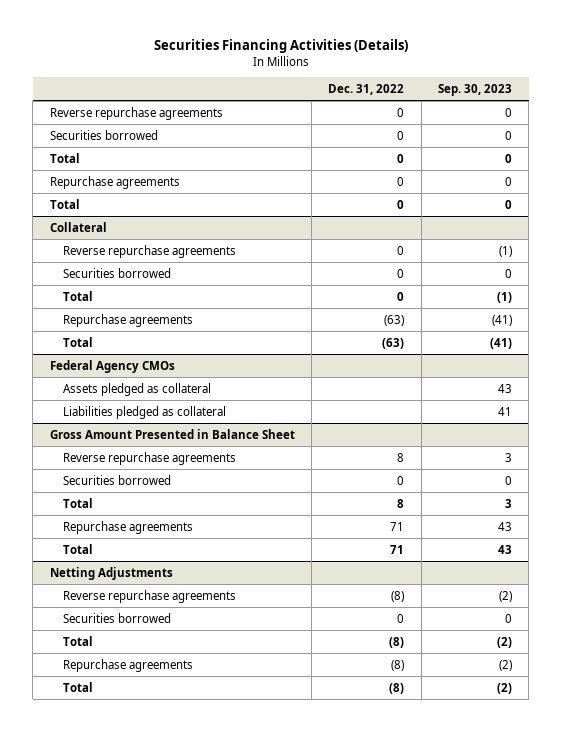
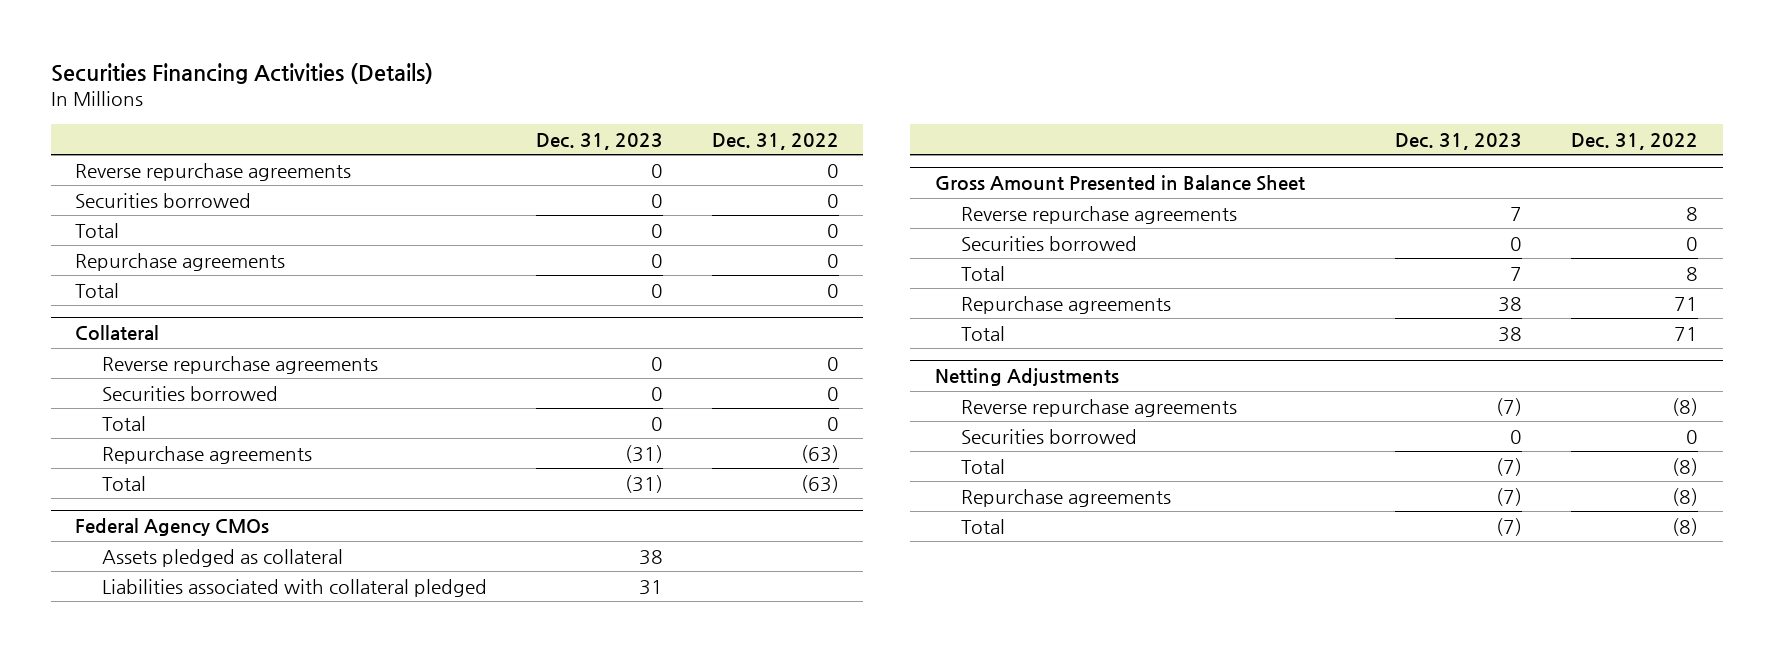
[437,83,512,96] Sep. 30, 2023 -> none
none -> [535,132,663,150] Dec. 31, 2023
[63,405,227,419] Liabilities pledged as collateral -> [101,578,487,597] Liabilities associated with collateral pledged

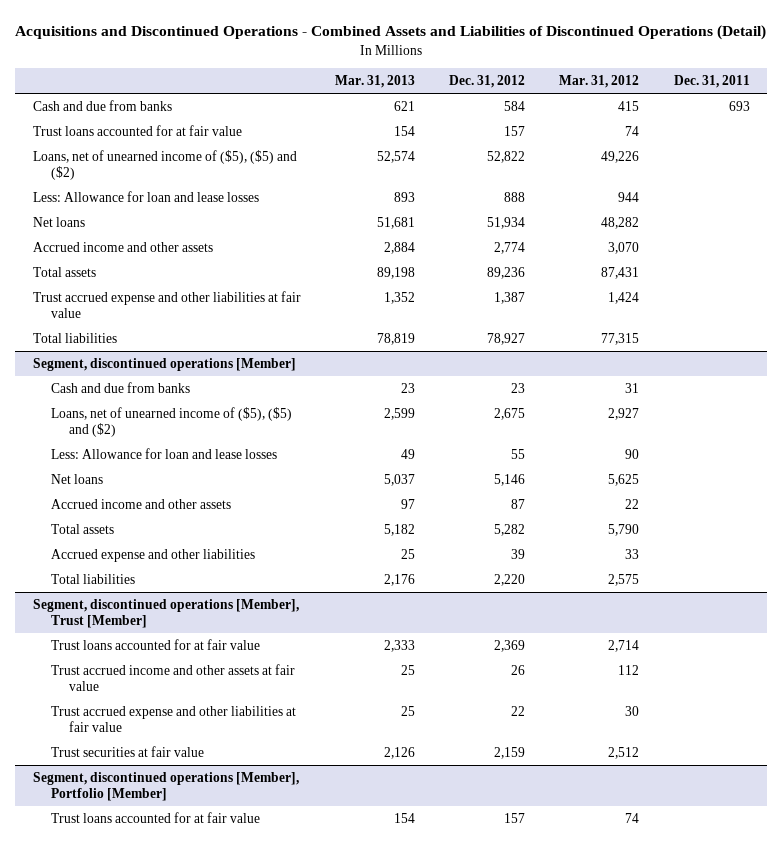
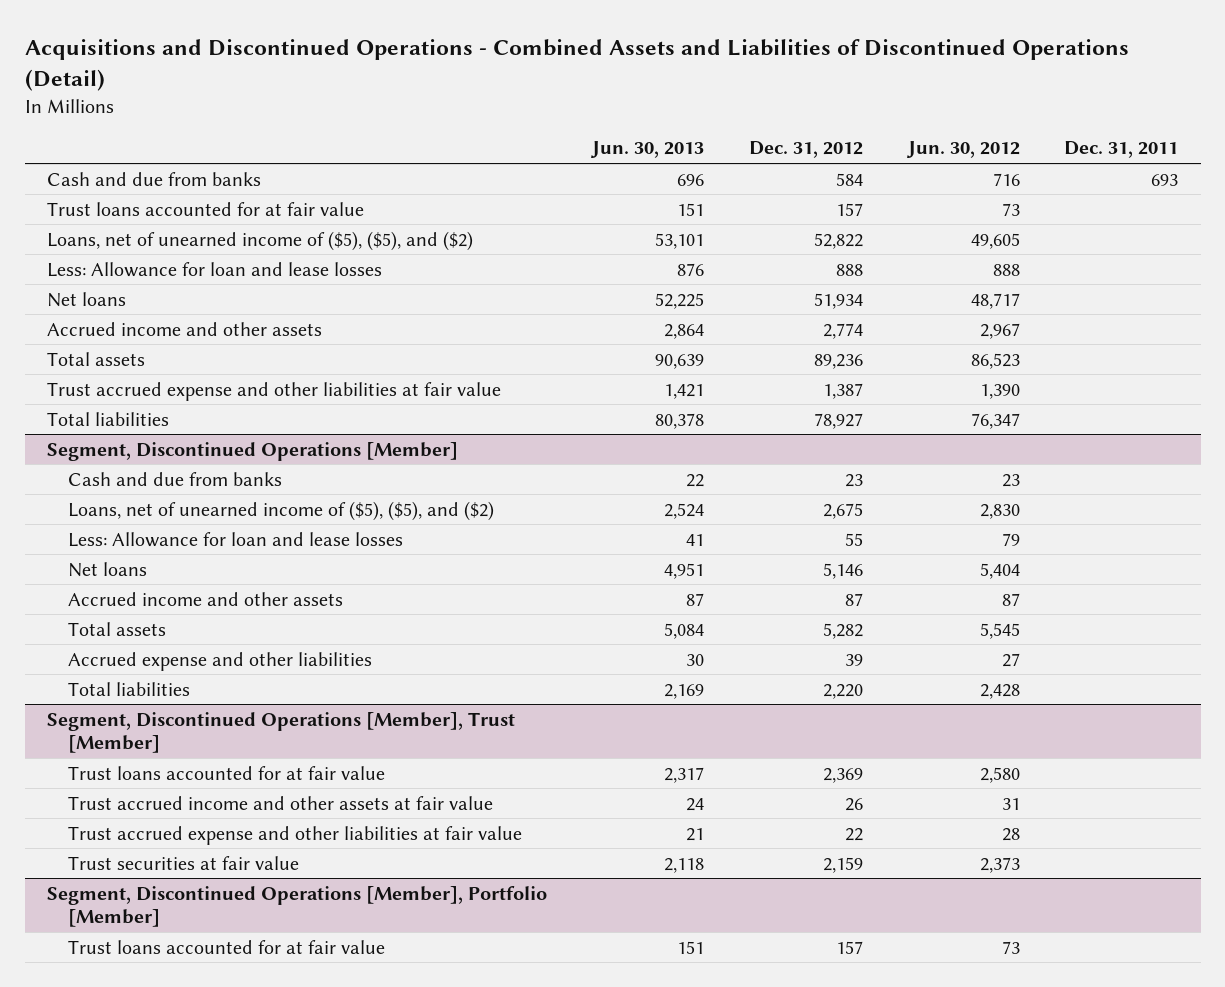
[334,74,415,88] Mar. 31, 2013 -> none
[559,74,640,88] Mar. 31, 2012 -> none
none -> [589,141,704,159] Jun. 30, 2013
none -> [905,141,1020,159] Jun. 30, 2012
[32,149,297,181] Loans, net of unearned income of ($5), ($5) and ($2) -> [47,230,474,251] Loans, net of unearned income of ($5), ($5), and ($2)
[32,357,296,371] Segment, discontinued operations [Member] -> [47,441,459,461] Segment, Discontinued Operations [Member]
[50,406,292,438] Loans, net of unearned income of ($5), ($5) and ($2) -> [67,500,494,521] Loans, net of unearned income of ($5), ($5), and ($2)
[32,598,299,629] Segment, discontinued operations [Member], Trust [Member] -> [47,711,516,753] Segment, Discontinued Operations [Member], Trust [Member]
[32,771,299,802] Segment, discontinued operations [Member], Portfolio [Member] -> [47,885,548,927] Segment, Discontinued Operations [Member], Portfolio [Member]

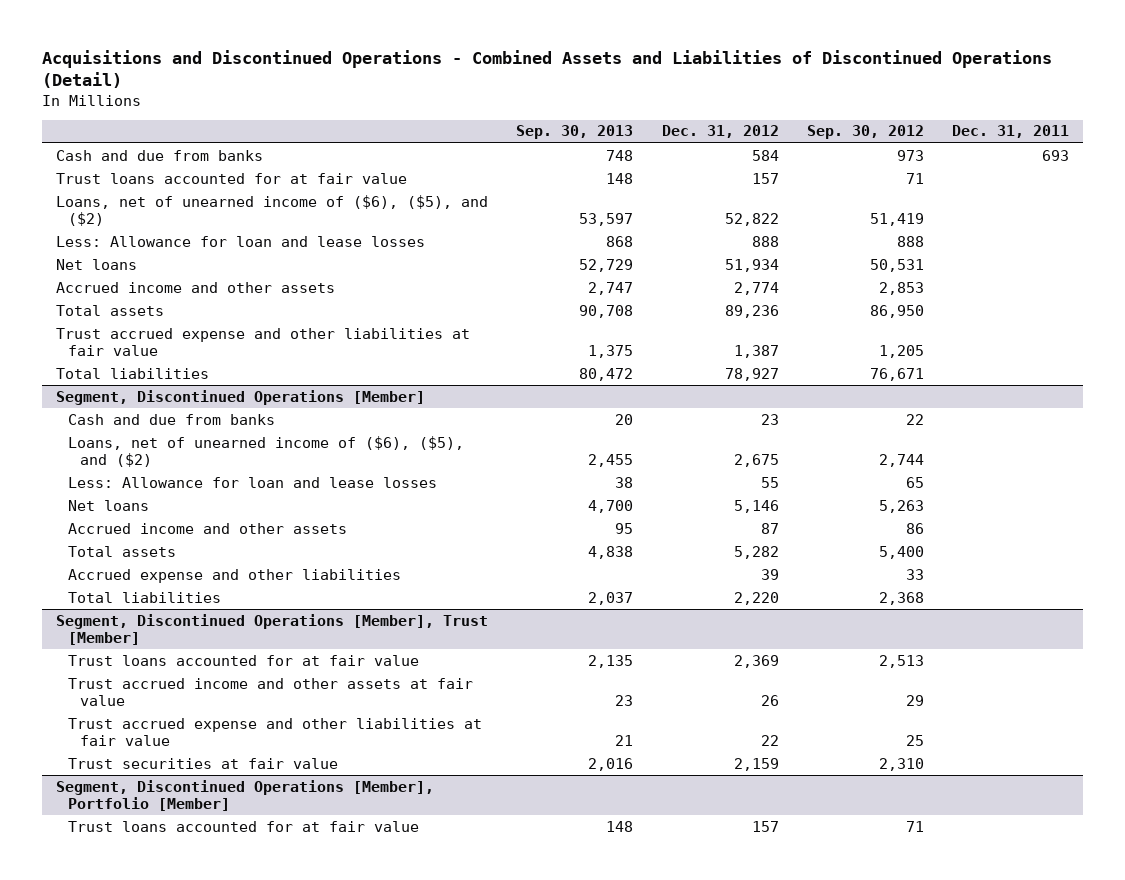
[589,141,704,159] Jun. 30, 2013 -> none
[905,141,1020,159] Jun. 30, 2012 -> none
none -> [516,125,634,140] Sep. 30, 2013
none -> [806,125,924,140] Sep. 30, 2012
[47,230,474,251] Loans, net of unearned income of ($5), ($5), and ($2) -> [56,194,489,226] Loans, net of unearned income of ($6), ($5), and ($2)
[67,500,494,521] Loans, net of unearned income of ($5), ($5), and ($2) -> [68,435,465,467] Loans, net of unearned income of ($6), ($5), and ($2)

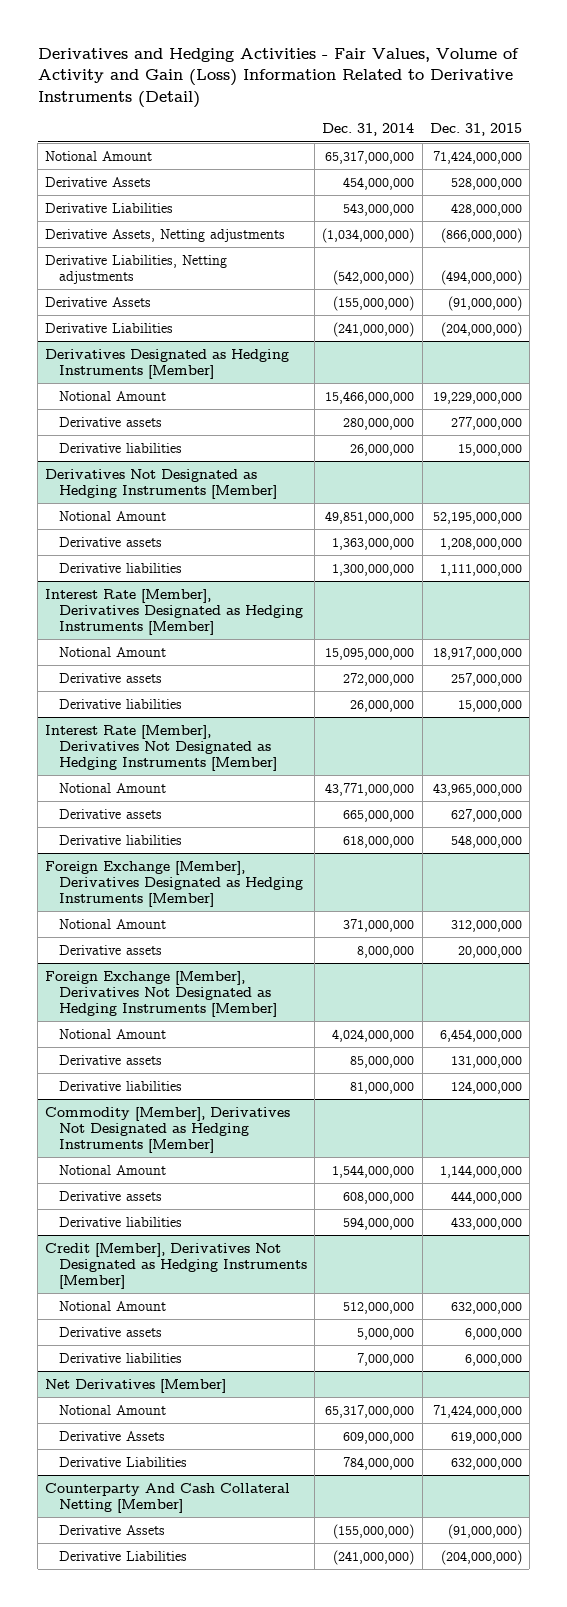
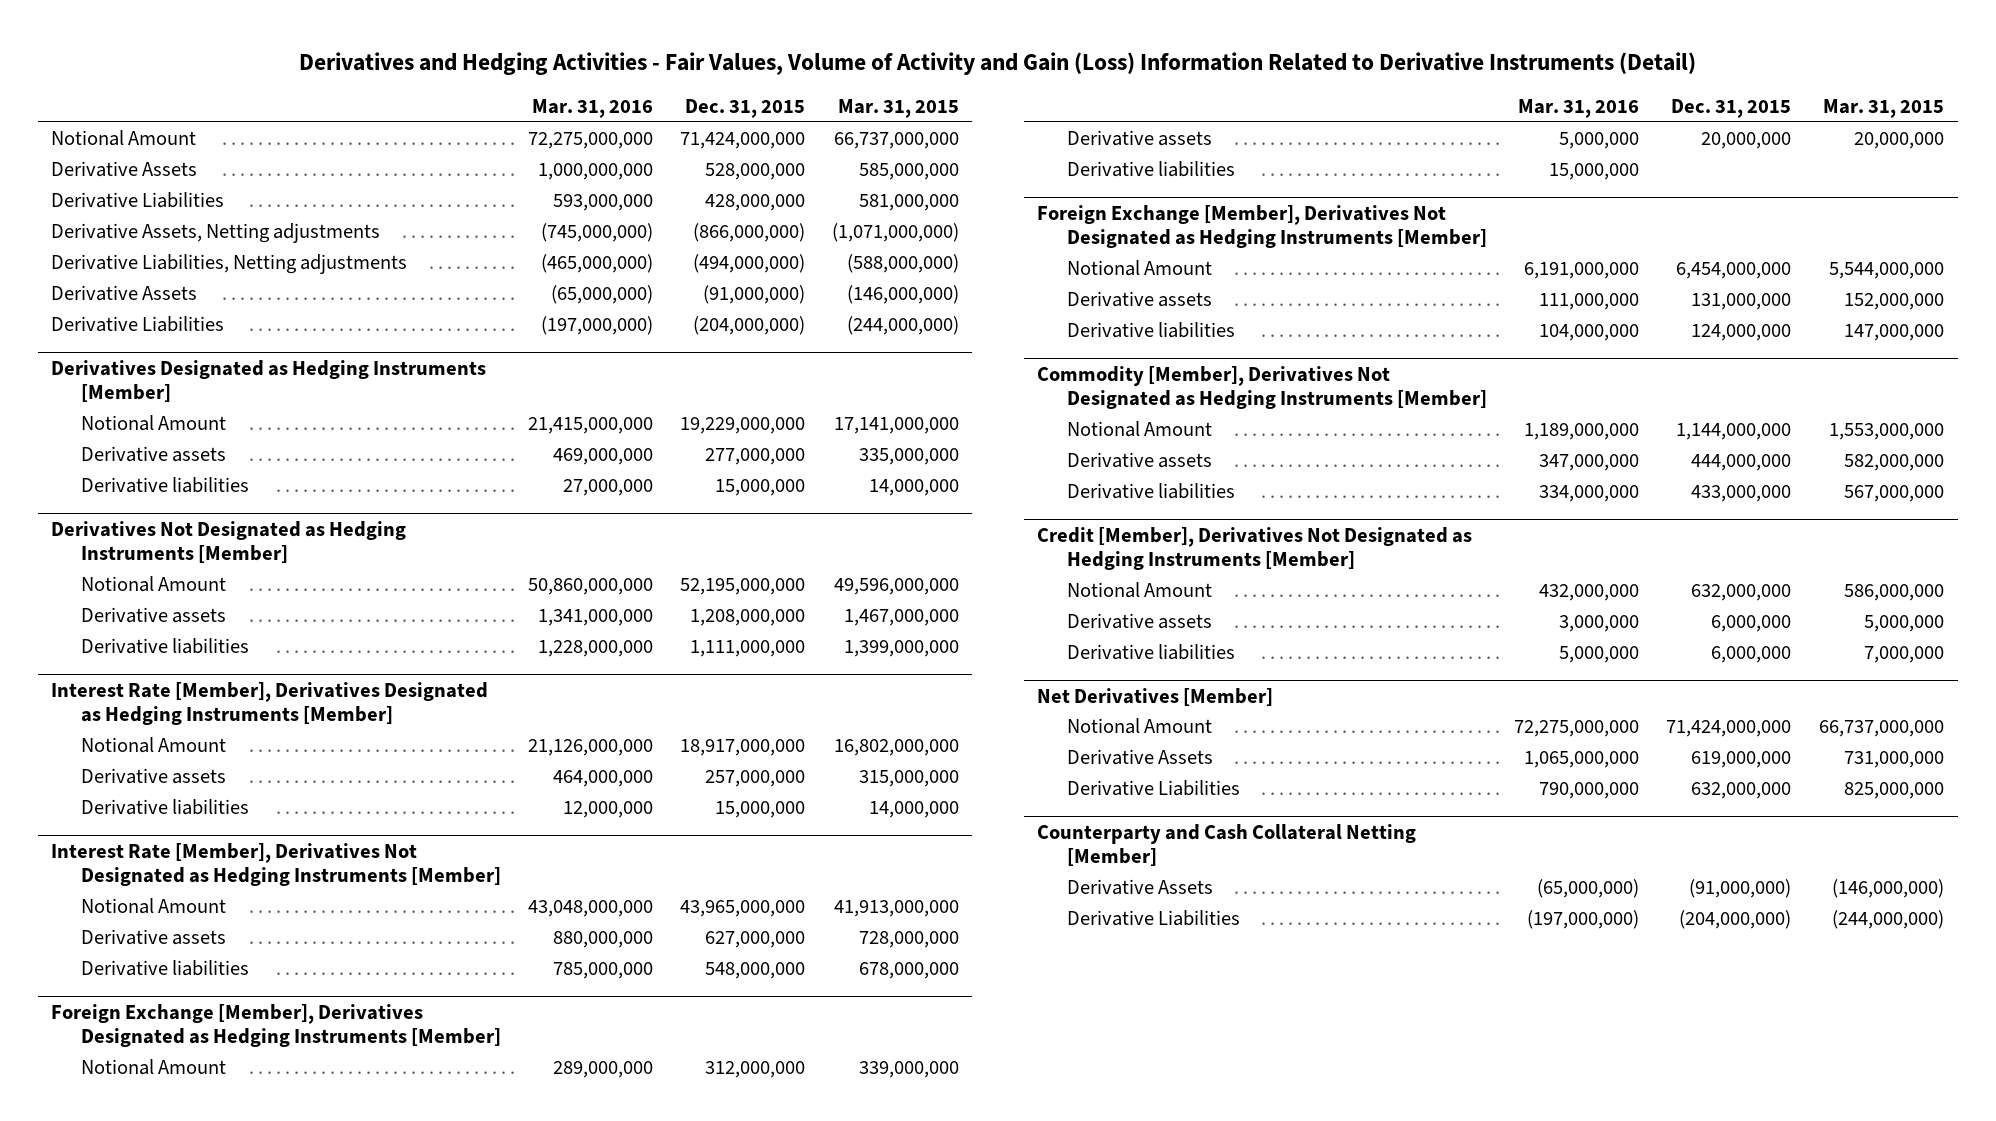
[322,123,415,137] Dec. 31, 2014 -> none
none -> [532,98,654,118] Mar. 31, 2016
none -> [837,98,959,118] Mar. 31, 2015
none -> [1067,161,1236,178] Derivative liabilities
[45,1482,291,1513] Counterparty And Cash Collateral Netting [Member] -> [1037,823,1417,867] Counterparty and Cash Collateral Netting [Member]

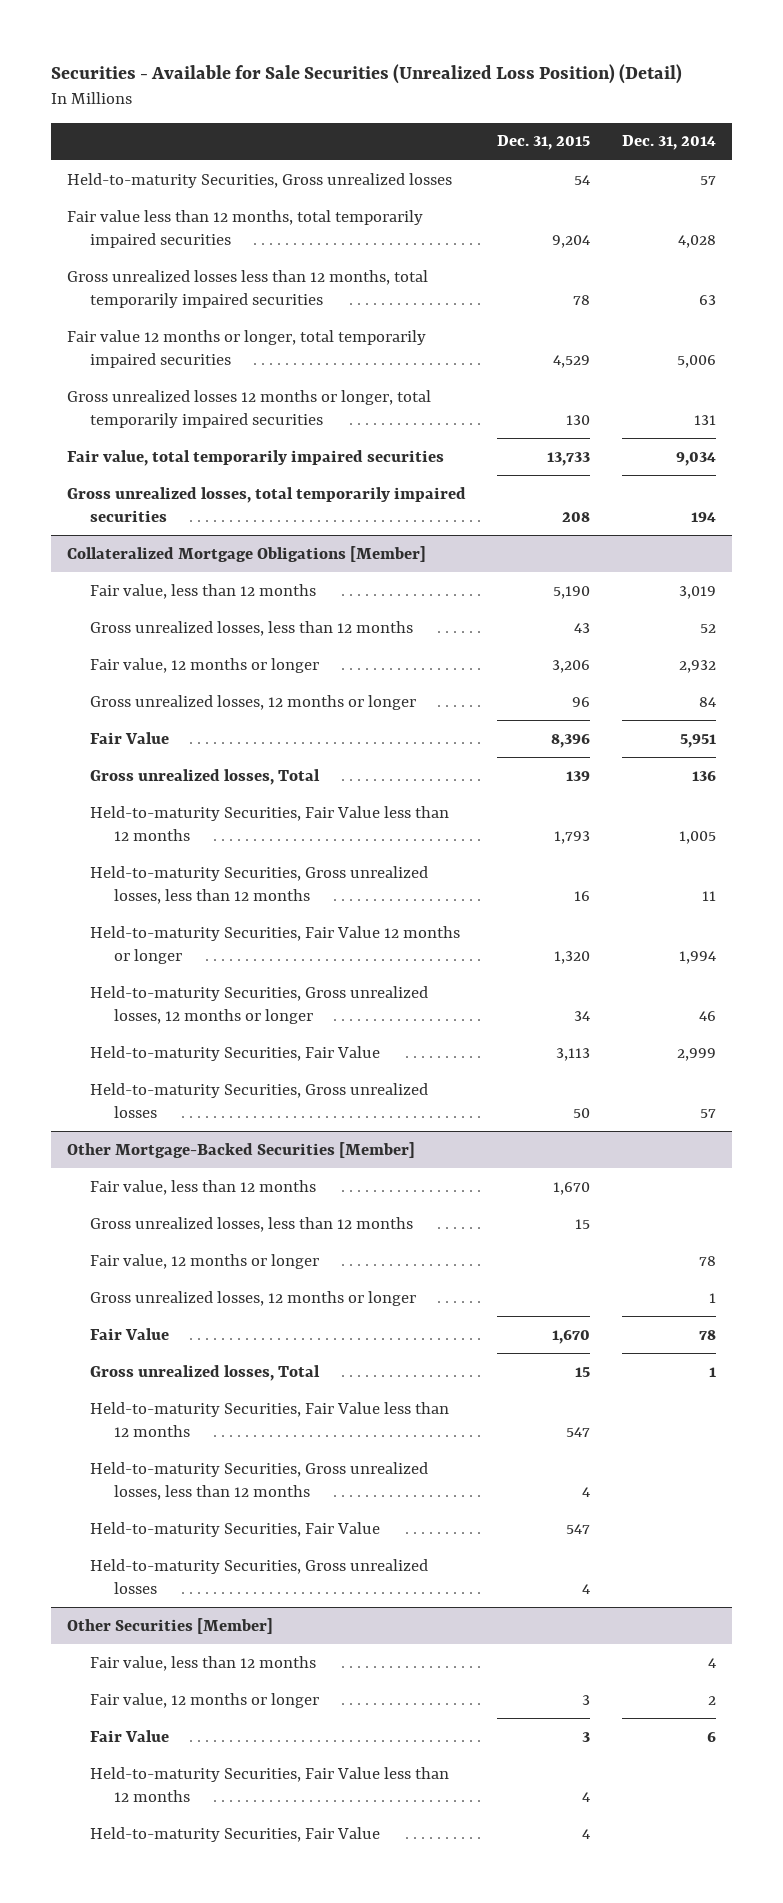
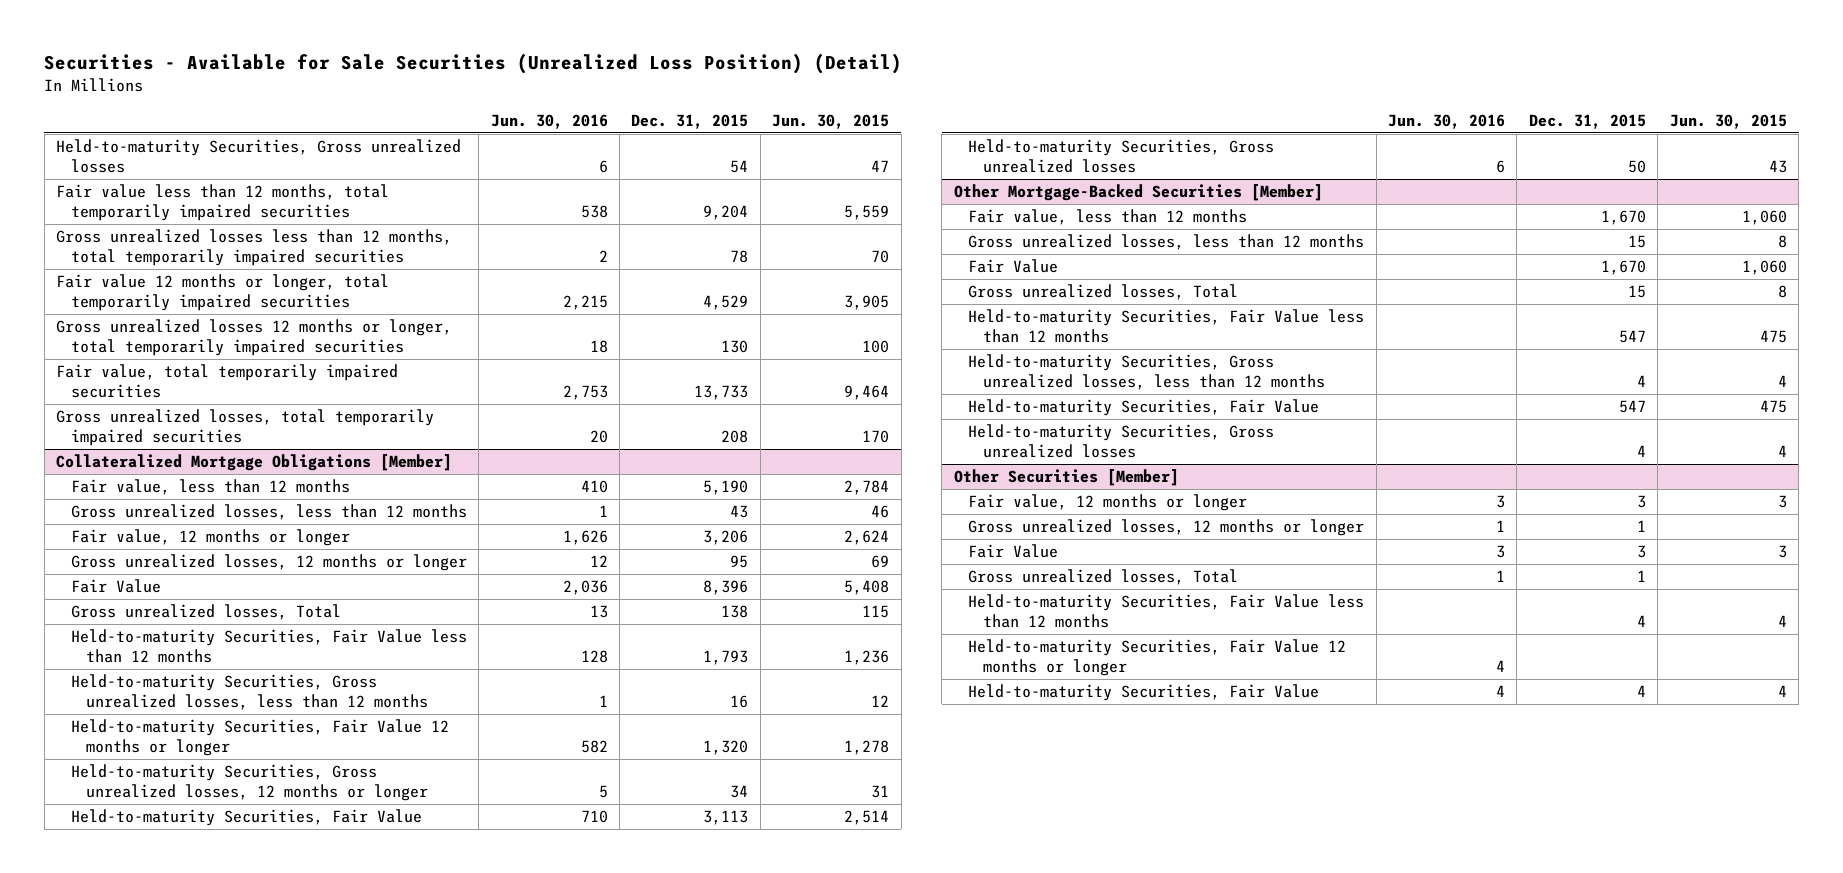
[622,135,717,151] Dec. 31, 2014 -> none
none -> [490,113,608,129] Jun. 30, 2016
none -> [772,113,890,129] Jun. 30, 2015
[572,696,591,707] 96 -> [730,555,749,569] 95
[566,770,591,781] 139 -> [721,605,749,619] 138
[90,1253,320,1269] Fair value, 12 months or longer -> none
[90,1290,417,1306] Gross unrealized losses, 12 months or longer -> none
[90,1655,317,1671] Fair value, less than 12 months -> none
none -> [968,519,1365,537] Gross unrealized losses, 12 months or longer
none -> [968,569,1239,586] Gross unrealized losses, Total
none -> [968,639,1347,676] Held-to-maturity Securities, Fair Value 12 months or longer

